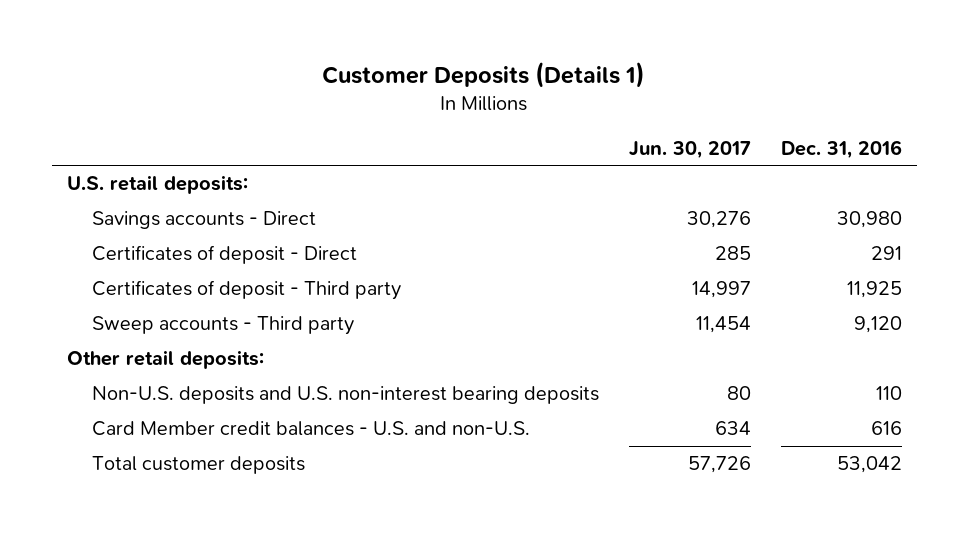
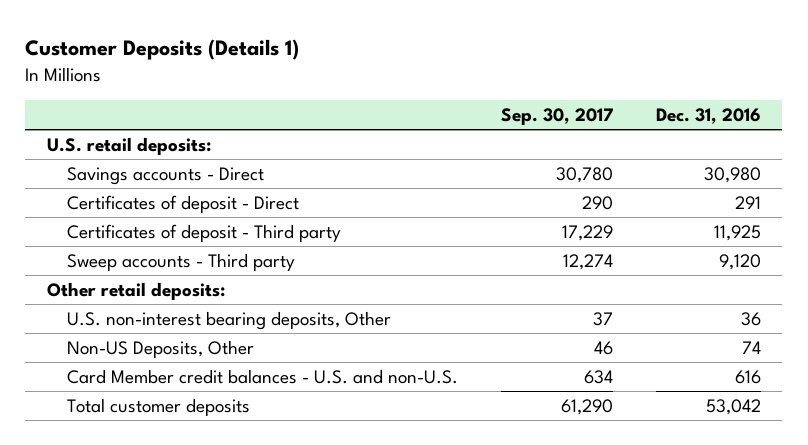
[628,140,751,159] Jun. 30, 2017 -> none
none -> [500,108,613,126] Sep. 30, 2017
[91,386,599,405] Non-U.S. deposits and U.S. non-interest bearing deposits -> [66,310,391,330] U.S. non-interest bearing deposits, Other
[876,386,903,401] 110 -> [740,311,761,326] 36
none -> [66,339,254,358] Non-US Deposits, Other

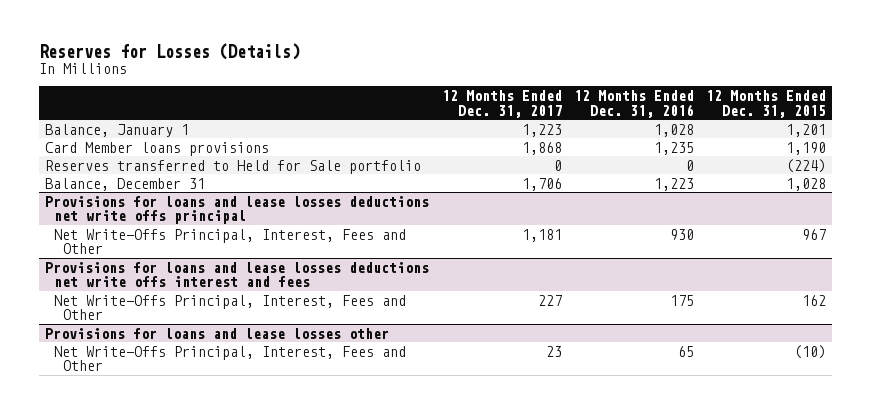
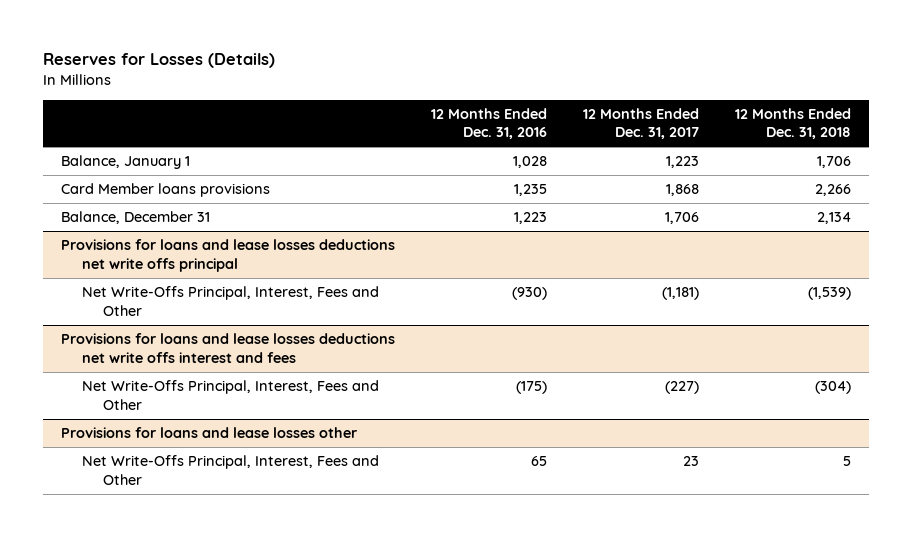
[705,90,826,118] 12 Months Ended Dec. 31, 2015 -> none
none -> [735,107,852,140] 12 Months Ended Dec. 31, 2018
[45,159,422,174] Reserves transferred to Held for Sale portfolio -> none
[521,228,562,242] 1,181 -> [662,287,700,301] (1,181)
[669,228,694,240] 930 -> [512,287,548,301] (930)
[537,294,562,306] 227 -> [665,381,700,395] (227)
[669,294,694,306] 175 -> [516,381,548,395] (175)

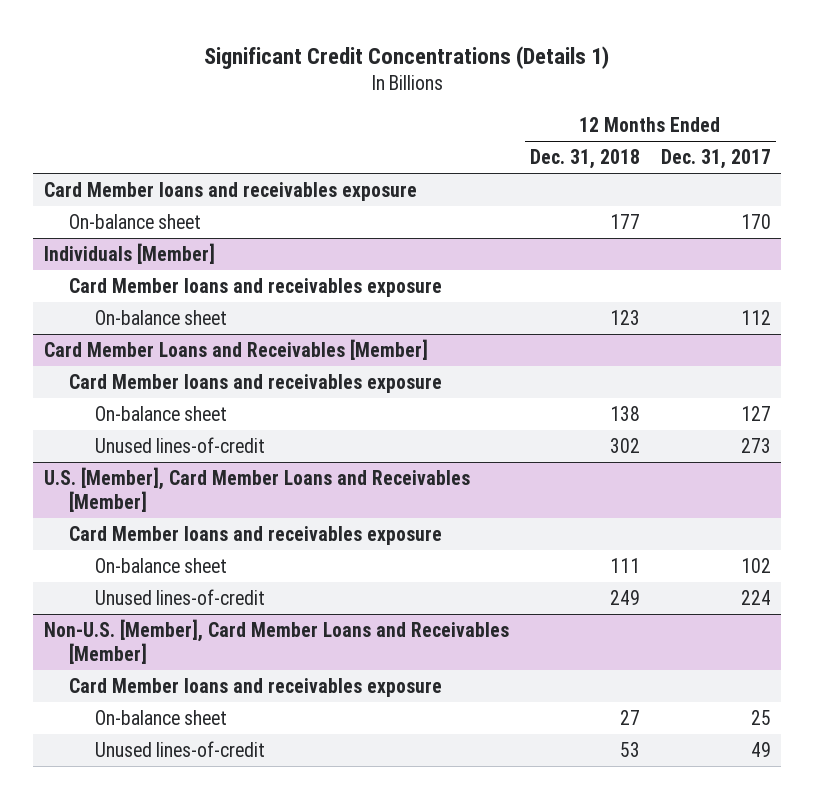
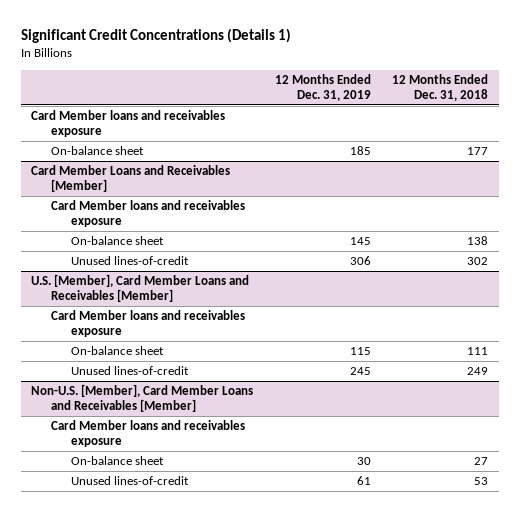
[660,149,771,170] Dec. 31, 2017 -> none
none -> [274,74,371,101] 12 Months Ended Dec. 31, 2019
[43,242,215,264] Individuals [Member] -> none
[69,277,443,297] Card Member loans and receivables exposure -> none
[95,309,228,325] On-balance sheet -> none

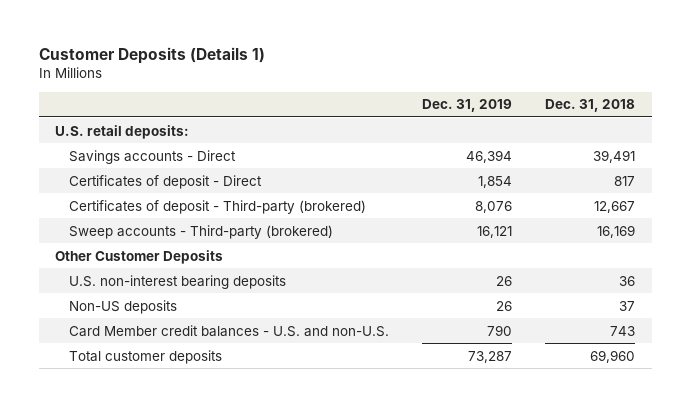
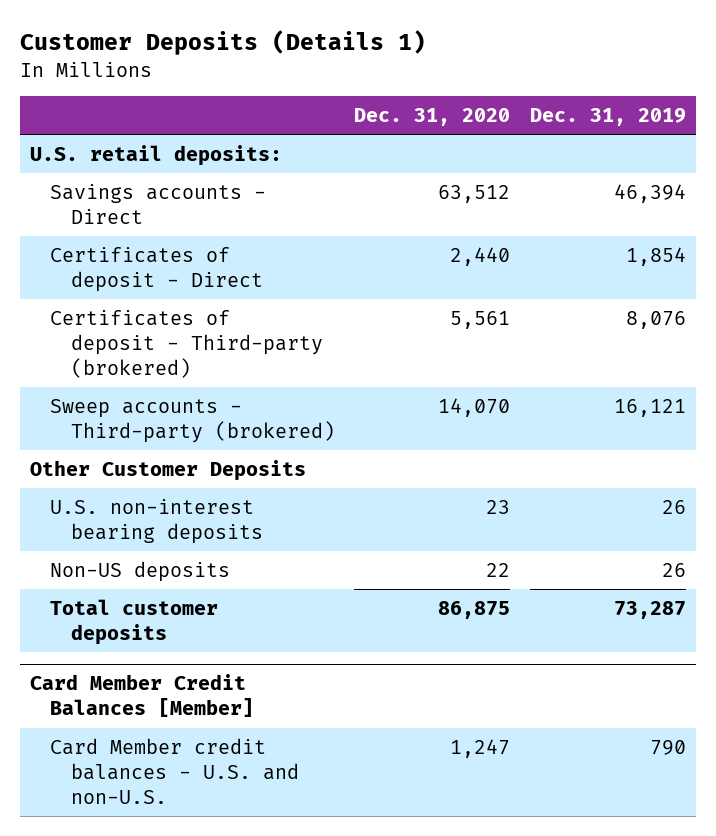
[545,99,636,113] Dec. 31, 2018 -> none
none -> [354,107,511,126] Dec. 31, 2020
[68,324,389,337] Card Member credit balances - U.S. and non-U.S. -> none
none -> [29,674,255,718] Card Member Credit Balances [Member]
none -> [50,737,299,804] Card Member credit balances - U.S. and non-U.S.

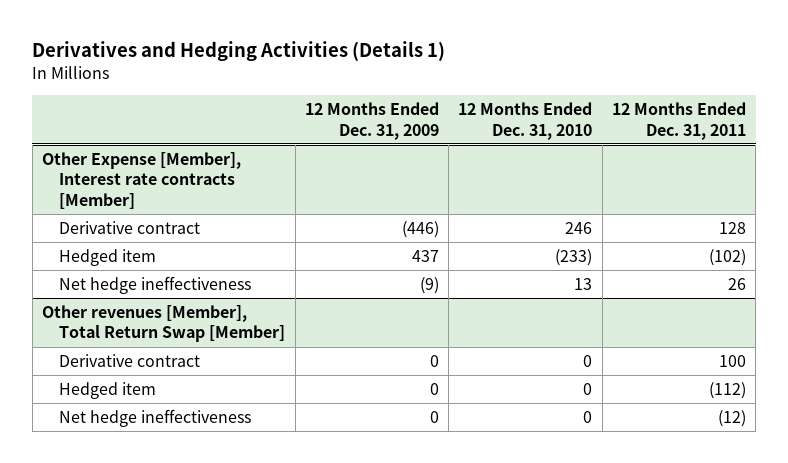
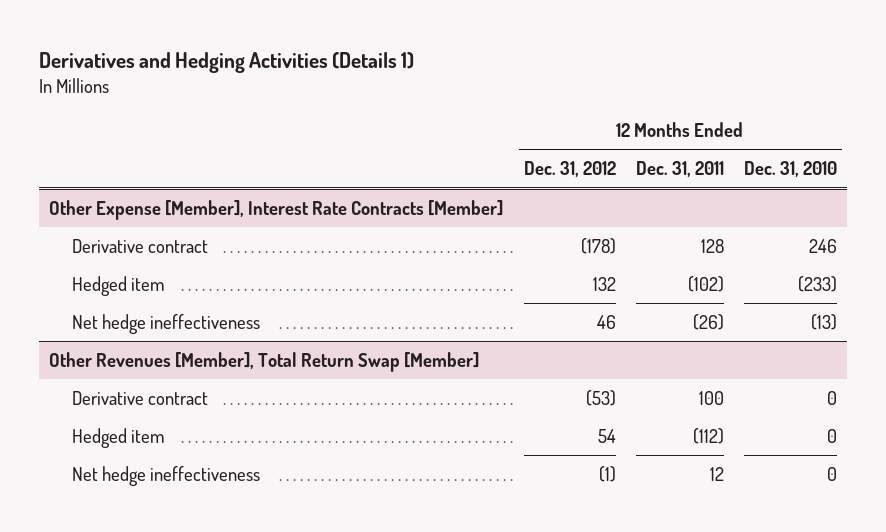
[304,102,439,140] 12 Months Ended Dec. 31, 2009 -> none
none -> [523,161,616,178] Dec. 31, 2012
[41,152,241,209] Other Expense [Member], Interest rate contracts [Member] -> [49,199,504,220] Other Expense [Member], Interest Rate Contracts [Member]
[574,278,593,291] 13 -> [810,313,837,330] (13)
[727,278,746,291] 26 -> [692,313,724,330] (26)
[41,305,286,343] Other revenues [Member], Total Return Swap [Member] -> [49,351,480,372] Other Revenues [Member], Total Return Swap [Member]
[717,410,746,428] (12) -> [709,466,724,481] 12

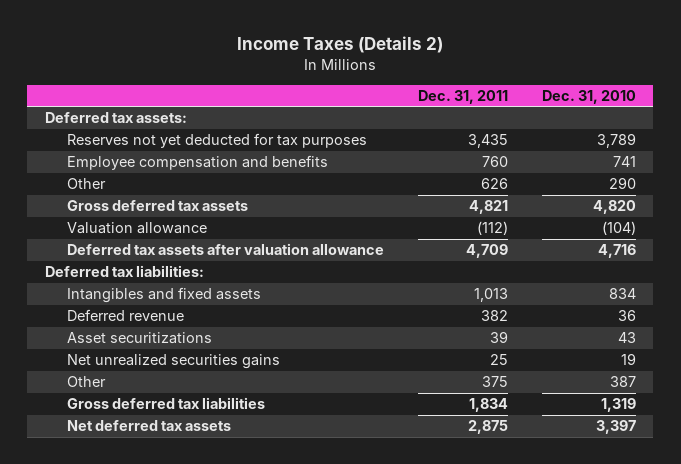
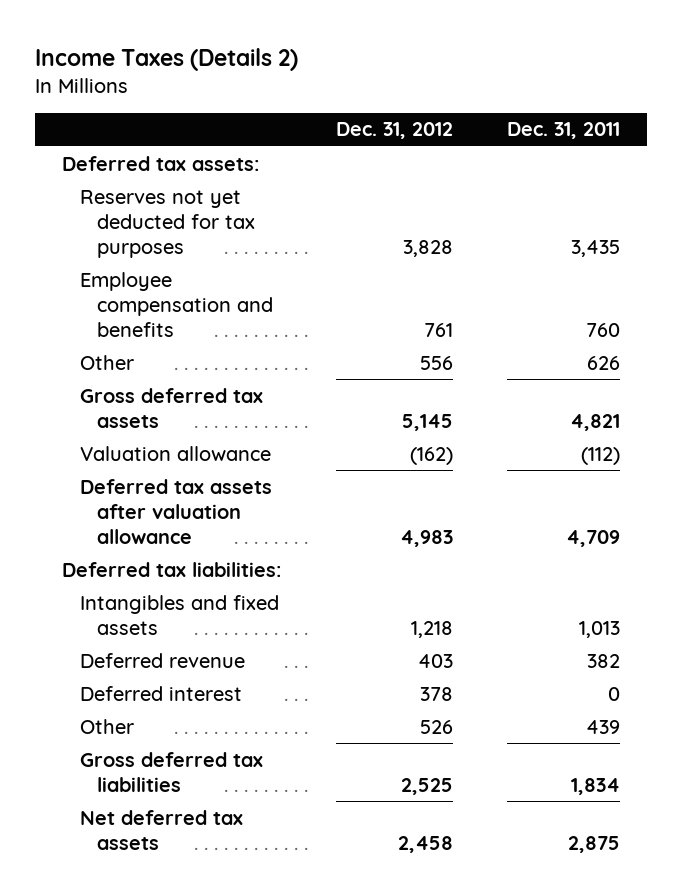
[542,89,637,104] Dec. 31, 2010 -> none
none -> [335,122,453,140] Dec. 31, 2012
[66,332,212,345] Asset securitizations -> none
[66,354,280,370] Net unrealized securities gains -> none
none -> [79,685,242,701] Deferred interest
[481,376,508,388] 375 -> [586,719,621,734] 439

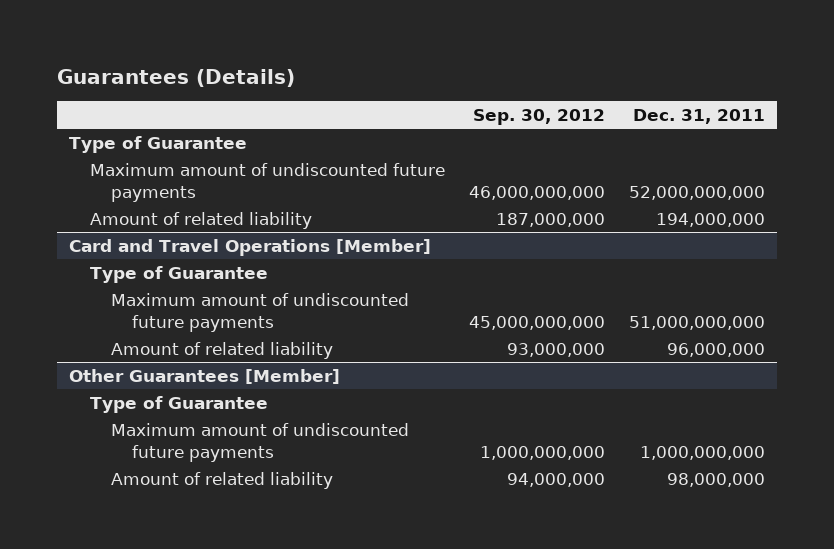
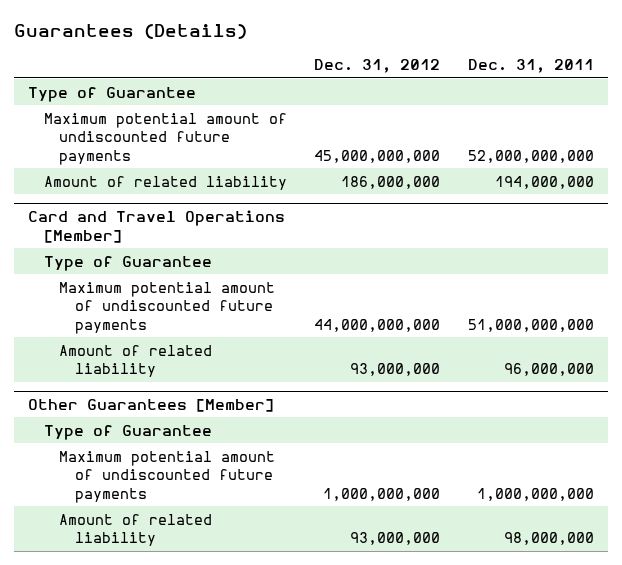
[472,108,605,125] Sep. 30, 2012 -> none
none -> [314,59,441,74] Dec. 31, 2012
[90,162,446,202] Maximum amount of undiscounted future payments -> [43,112,287,165] Maximum potential amount of undiscounted future payments
[111,292,410,332] Maximum amount of undiscounted future payments -> [59,281,276,334] Maximum potential amount of undiscounted future payments
[111,422,410,462] Maximum amount of undiscounted future payments -> [59,450,276,503] Maximum potential amount of undiscounted future payments

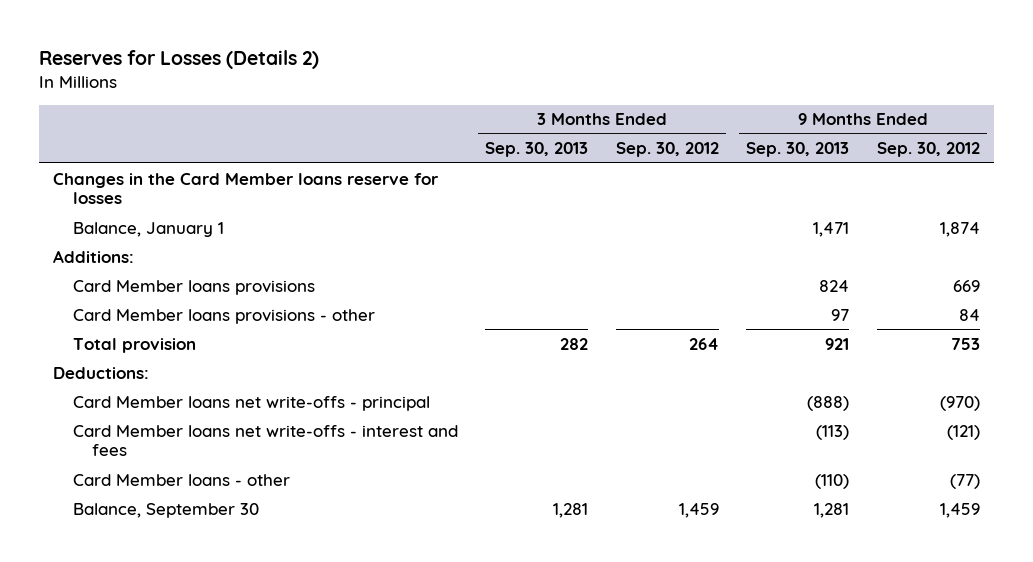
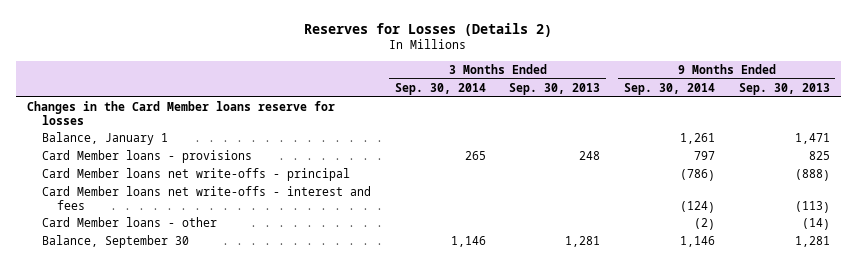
[615,142,719,158] Sep. 30, 2012 -> none
[876,142,980,158] Sep. 30, 2012 -> none
none -> [394,83,486,96] Sep. 30, 2014
none -> [623,83,715,96] Sep. 30, 2014
[52,249,134,263] Additions: -> none
[72,279,315,295] Card Member loans provisions -> none
[72,308,375,324] Card Member loans provisions - other -> none
[52,366,149,379] Deductions: -> none
[72,337,196,353] Total provision -> [42,150,253,164] Card Member loans - provisions
[560,337,589,350] 282 -> [579,151,601,161] 248
[825,337,850,350] 921 -> [808,151,830,161] 825
[815,473,850,489] (110) -> [801,218,830,231] (14)

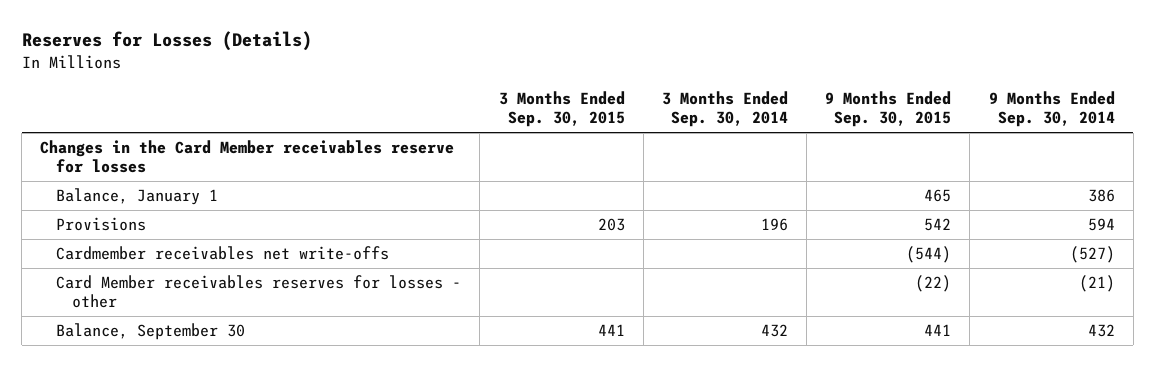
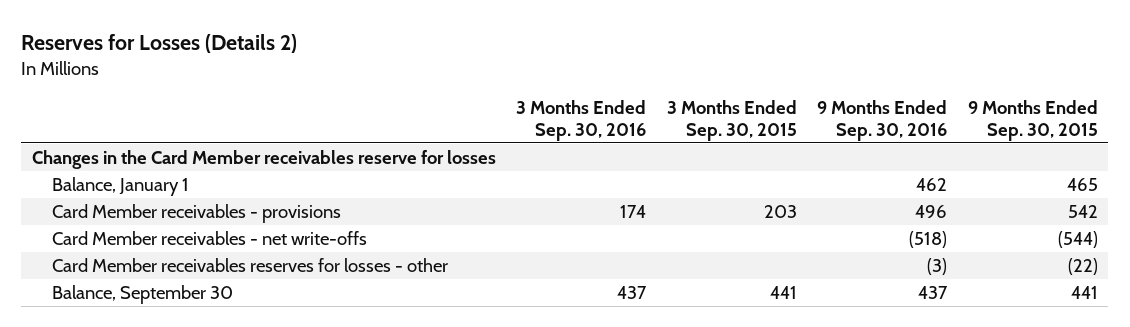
[21,31,312,52] Reserves for Losses (Details) -> [21,34,298,54] Reserves for Losses (Details 2)
[661,90,788,127] 3 Months Ended Sep. 30, 2014 -> none
[988,90,1115,127] 9 Months Ended Sep. 30, 2014 -> none
none -> [516,99,647,141] 3 Months Ended Sep. 30, 2016
none -> [817,99,948,141] 9 Months Ended Sep. 30, 2016
[56,217,147,232] Provisions -> [52,203,342,223] Card Member receivables - provisions
[56,246,390,261] Cardmember receivables net write-offs -> [52,230,368,245] Card Member receivables - net write-offs

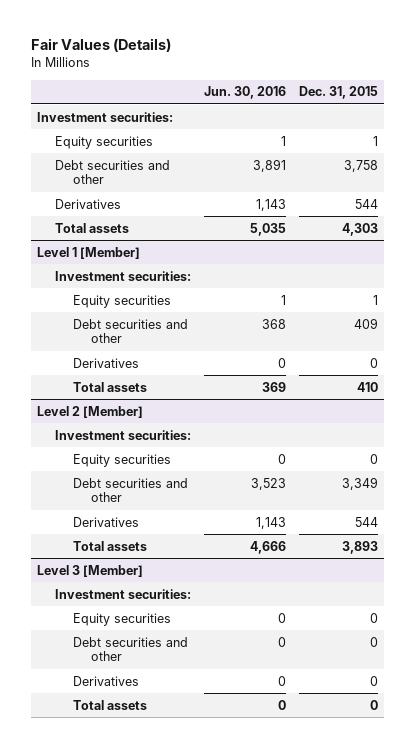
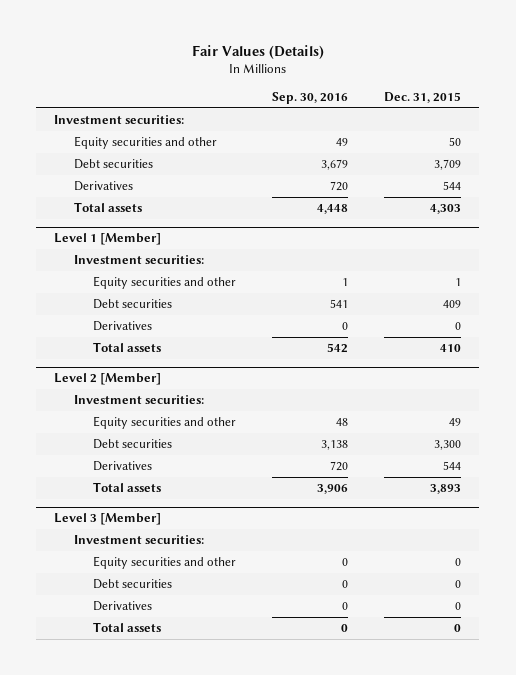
[203,86,286,100] Jun. 30, 2016 -> none
none -> [272,92,349,105] Sep. 30, 2016
[55,135,154,149] Equity securities -> [73,135,217,149] Equity securities and other
[372,135,378,146] 1 -> [449,136,462,146] 50
[55,159,171,185] Debt securities and other -> [73,158,153,169] Debt securities
[343,159,378,172] 3,758 -> [434,158,462,170] 3,709
[72,294,171,308] Equity securities -> [93,275,237,289] Equity securities and other
[72,318,188,344] Debt securities and other -> [93,298,173,309] Debt securities
[72,453,171,467] Equity securities -> [93,415,237,429] Equity securities and other
[369,453,378,464] 0 -> [449,417,462,426] 49
[72,477,188,503] Debt securities and other -> [93,438,173,449] Debt securities
[341,476,378,490] 3,349 -> [434,439,462,450] 3,300
[72,612,171,626] Equity securities -> [93,555,237,569] Equity securities and other
[72,636,188,662] Debt securities and other -> [93,578,173,589] Debt securities

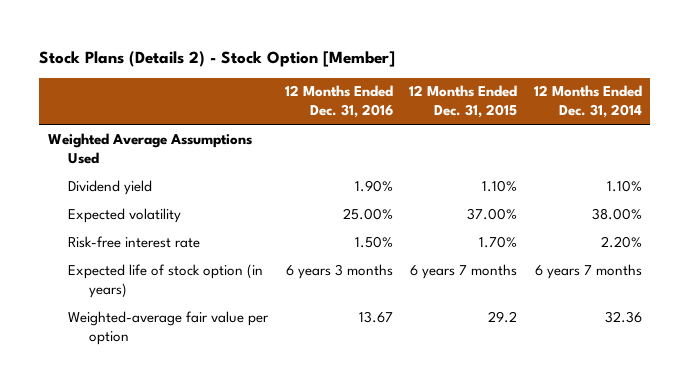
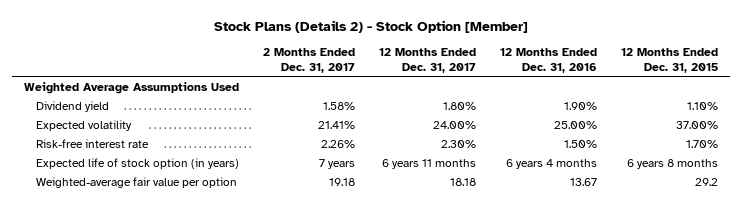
[533,85,642,119] 12 Months Ended Dec. 31, 2014 -> none
none -> [263,48,356,73] 2 Months Ended Dec. 31, 2017
none -> [379,48,477,73] 12 Months Ended Dec. 31, 2017
[285,263,393,279] 6 years 3 months -> [505,158,597,169] 6 years 4 months
[410,263,518,279] 6 years 7 months -> [626,158,718,169] 6 years 8 months

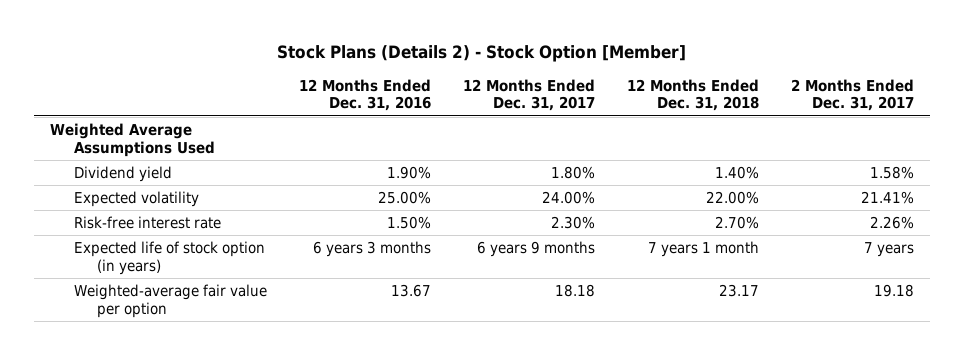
[620,48,718,73] 12 Months Ended Dec. 31, 2015 -> none
none -> [627,78,760,112] 12 Months Ended Dec. 31, 2018
[382,158,477,169] 6 years 11 months -> [476,241,595,258] 6 years 9 months
[505,158,597,169] 6 years 4 months -> [312,241,431,258] 6 years 3 months

